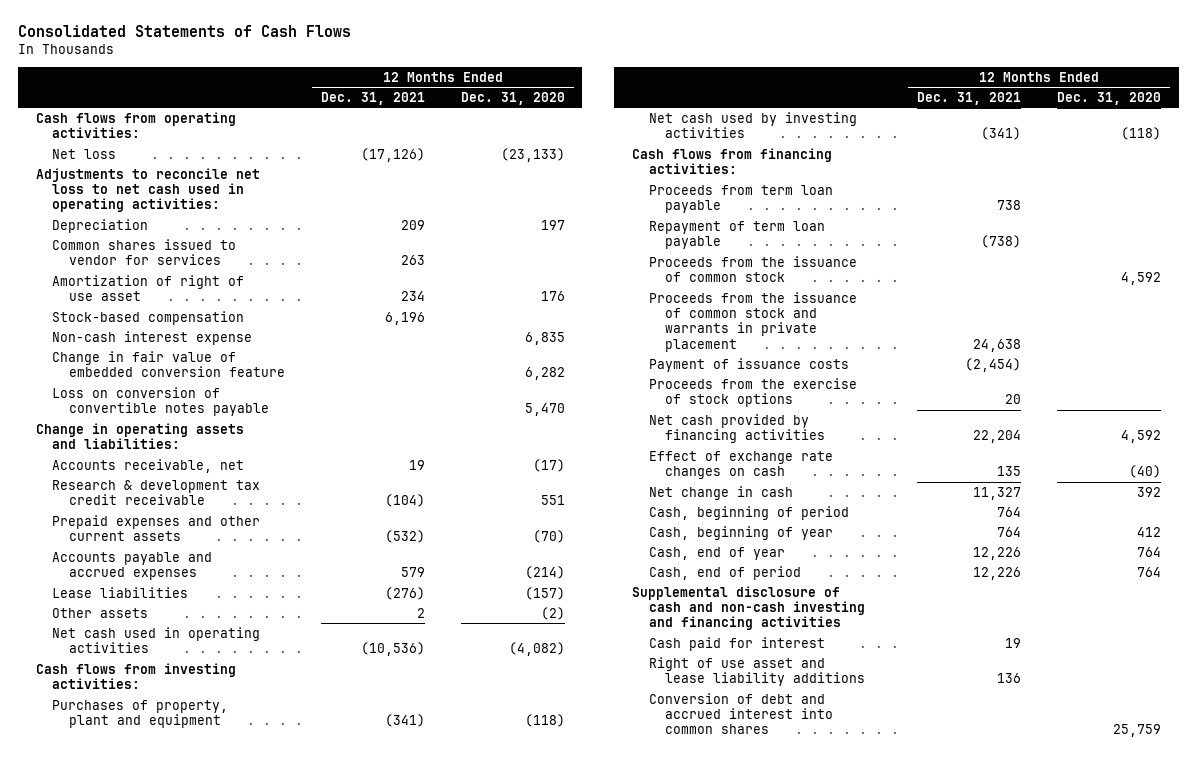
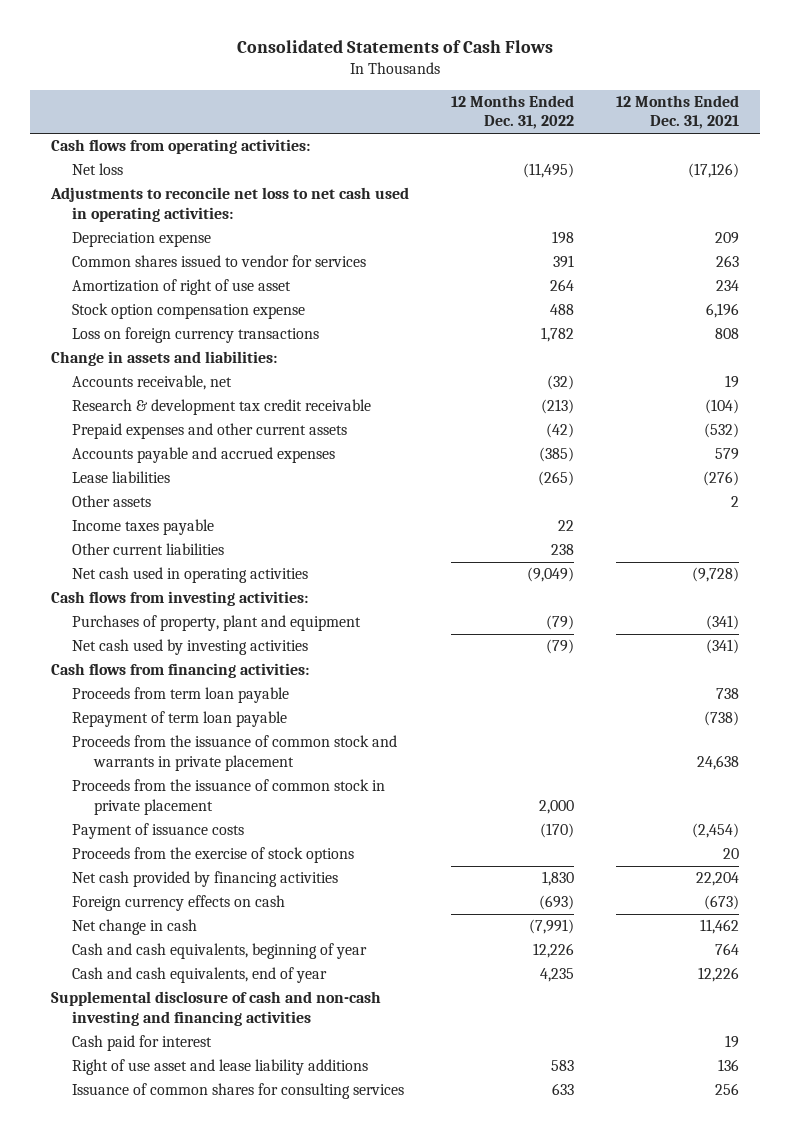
[460,91,565,105] Dec. 31, 2020 -> none
none -> [450,94,574,130] 12 Months Ended Dec. 31, 2022
[52,218,149,233] Depreciation -> [72,232,212,248] Depreciation expense
[52,330,253,345] Non-cash interest expense -> none
[52,350,285,378] Change in fair value of embedded conversion feature -> none
[52,386,269,417] Loss on conversion of convertible notes payable -> none
[52,310,245,325] Stock-based compensation -> [72,303,306,320] Stock option compensation expense
none -> [72,327,320,344] Loss on foreign currency transactions
[35,422,244,450] Change in operating assets and liabilities: -> [50,351,277,367] Change in assets and liabilities:
none -> [72,519,215,536] Income taxes payable
none -> [72,543,225,556] Other current liabilities
[360,642,425,657] (10,536) -> [691,567,739,583] (9,728)
[648,255,857,283] Proceeds from the issuance of common stock -> none
none -> [72,779,386,815] Proceeds from the issuance of common stock in private placement
[648,505,849,520] Cash, beginning of period -> none
[648,565,801,580] Cash, end of period -> none
[648,450,833,480] Effect of exchange rate changes on cash -> [72,895,286,912] Foreign currency effects on cash
[997,466,1022,477] 135 -> [703,895,739,911] (673)
[973,486,1022,500] 11,327 -> [699,919,739,935] 11,462
[648,525,833,540] Cash, beginning of year -> [72,943,368,960] Cash and cash equivalents, beginning of year
[648,546,785,560] Cash, end of year -> [72,967,328,984] Cash and cash equivalents, end of year
[648,692,834,735] Conversion of debt and accrued interest into common shares -> none
none -> [72,1083,405,1100] Issuance of common shares for consulting services

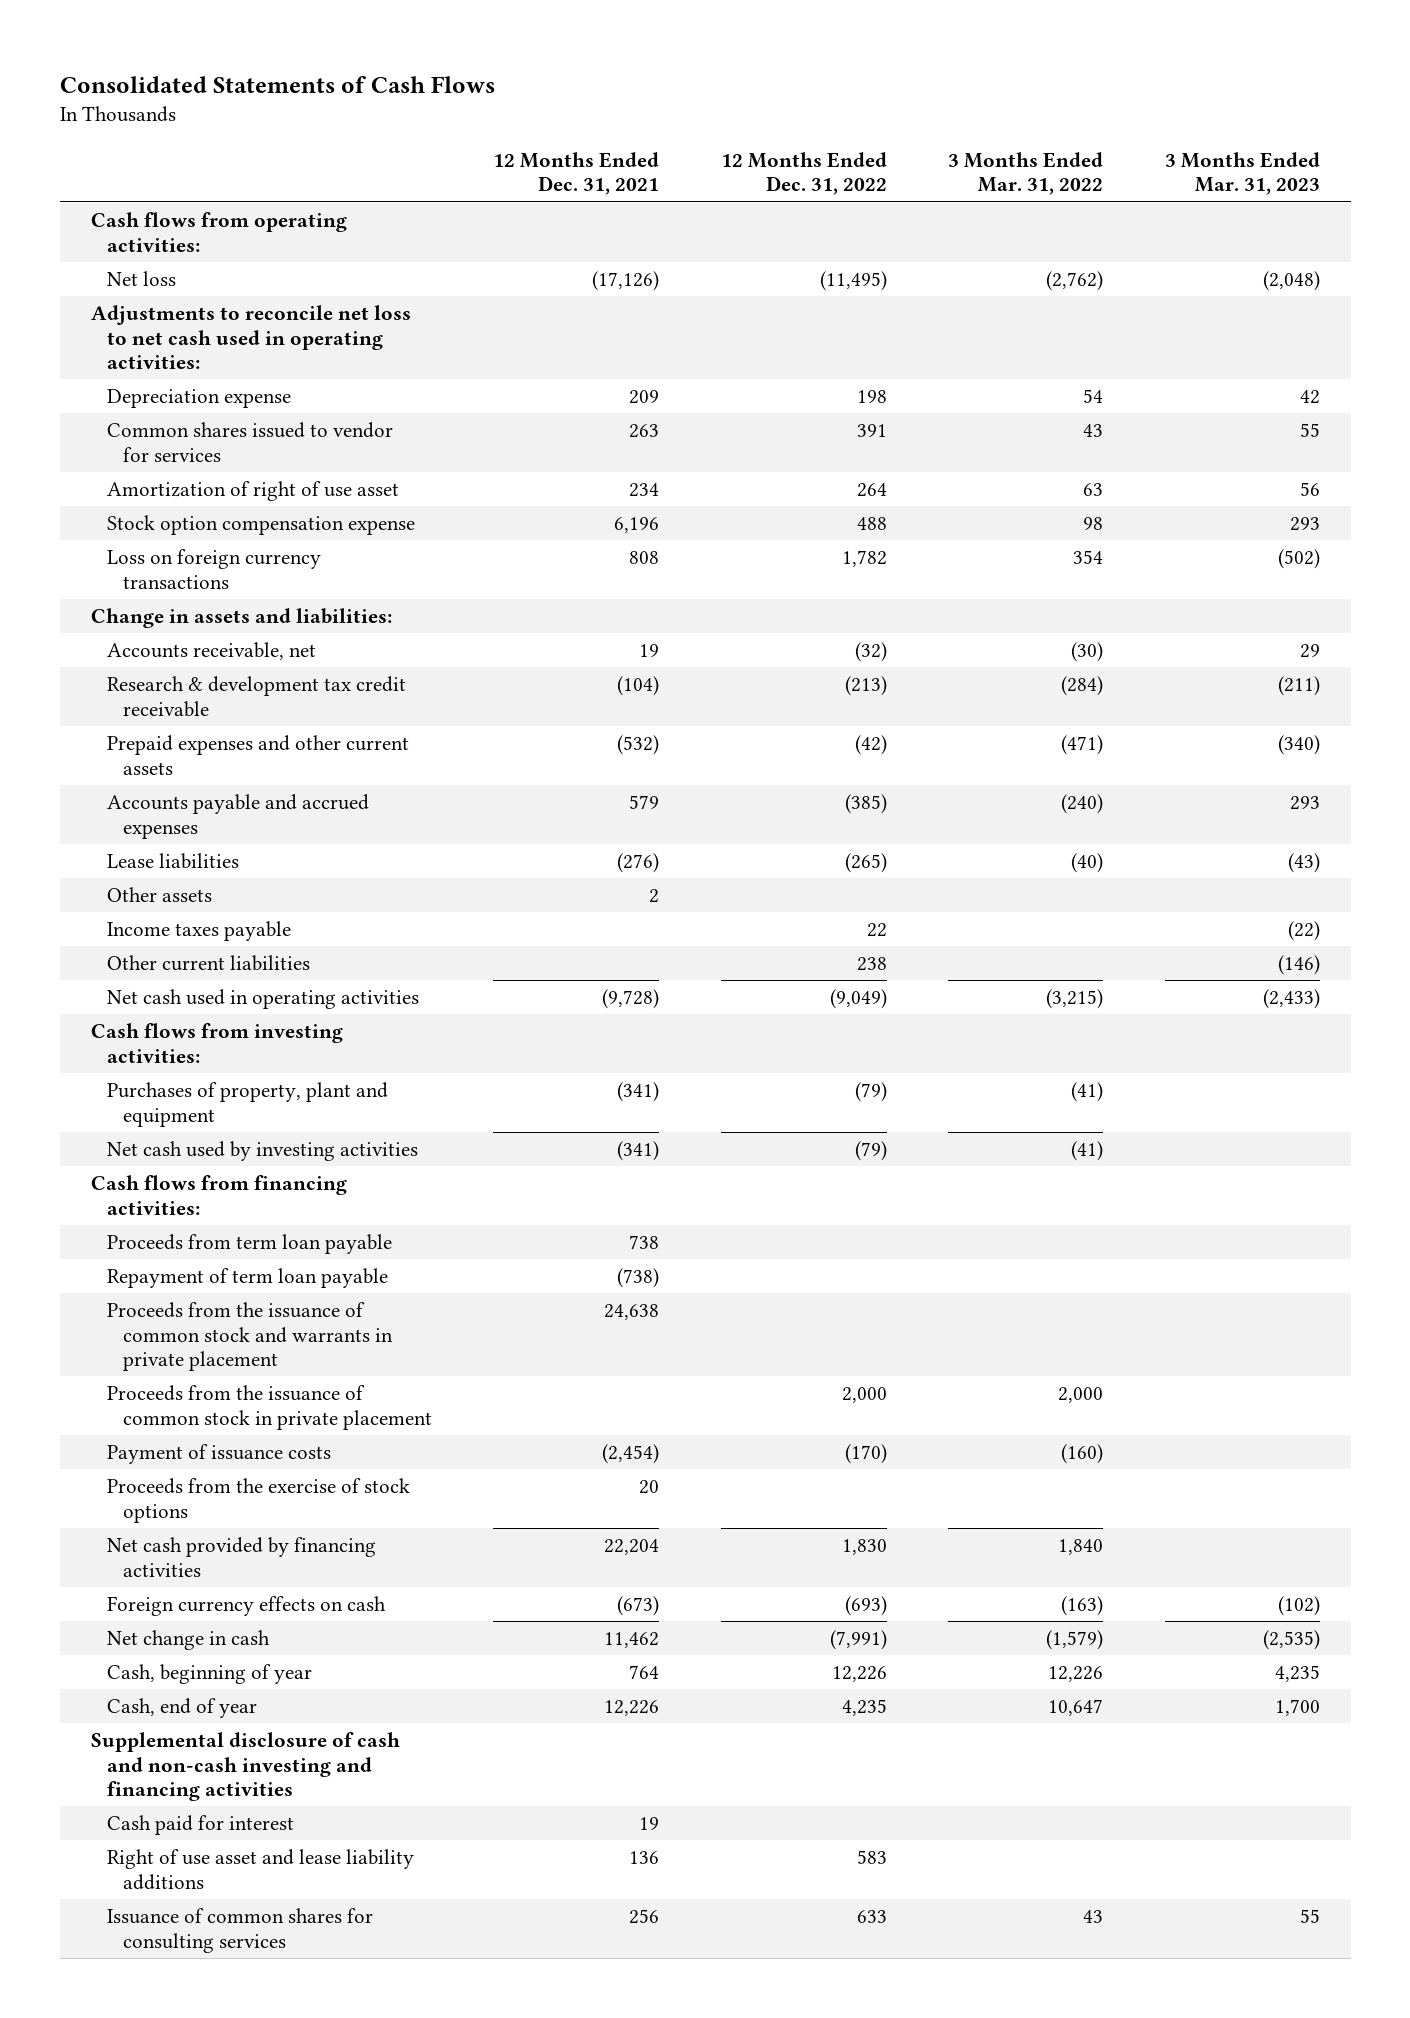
none -> [948,151,1104,196] 3 Months Ended Mar. 31, 2022
none -> [1164,151,1320,196] 3 Months Ended Mar. 31, 2023
[72,943,368,960] Cash and cash equivalents, beginning of year -> [106,1664,312,1685] Cash, beginning of year
[72,967,328,984] Cash and cash equivalents, end of year -> [106,1698,257,1719] Cash, end of year

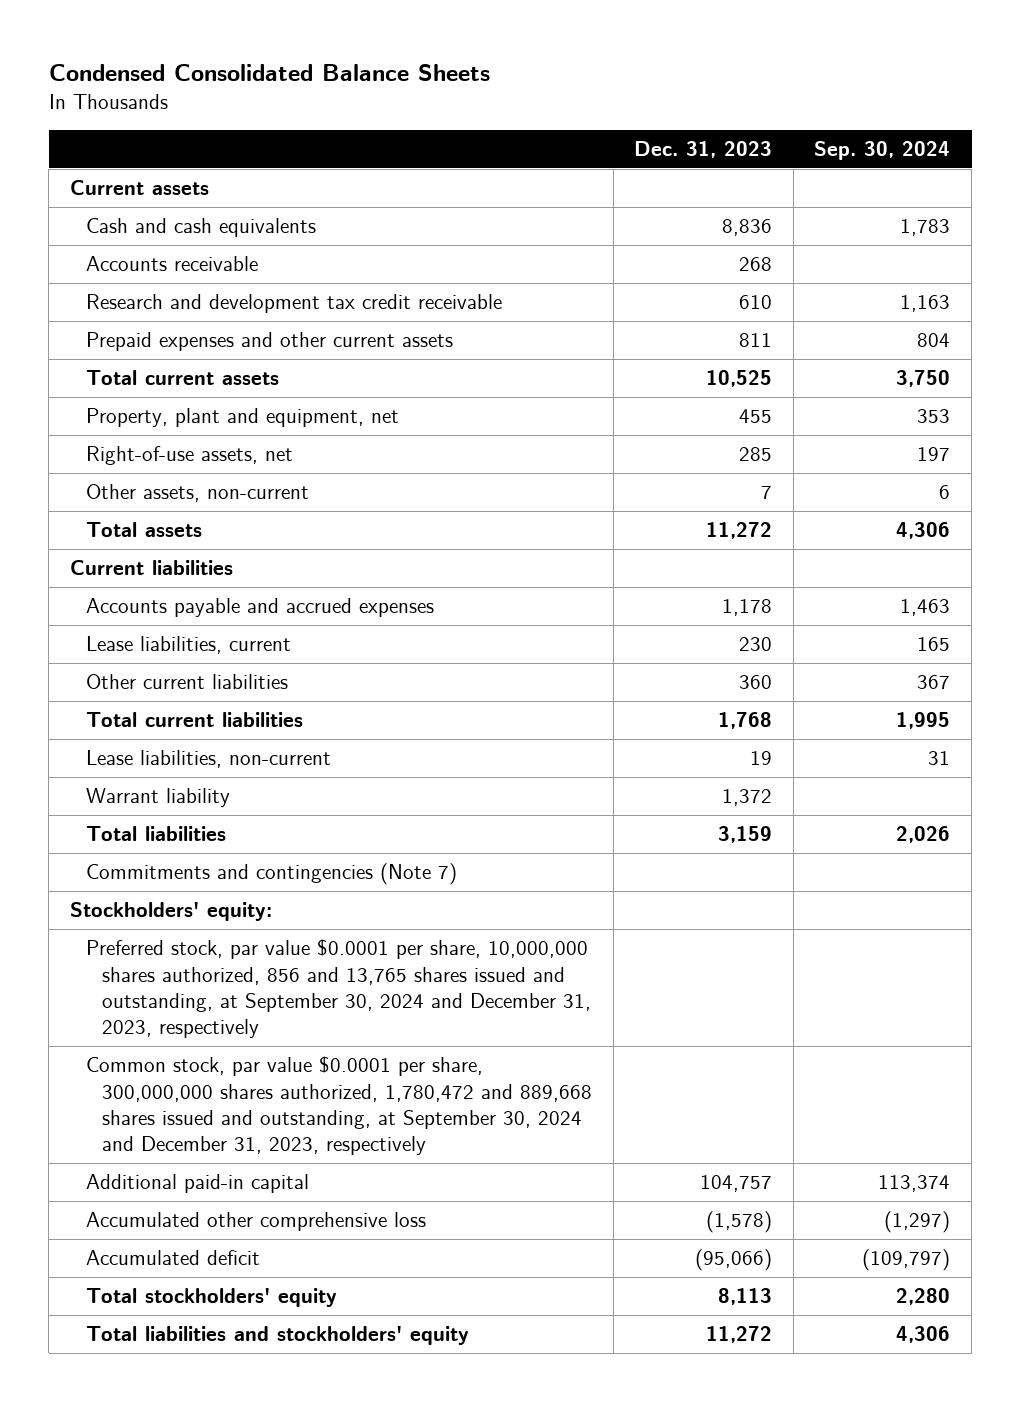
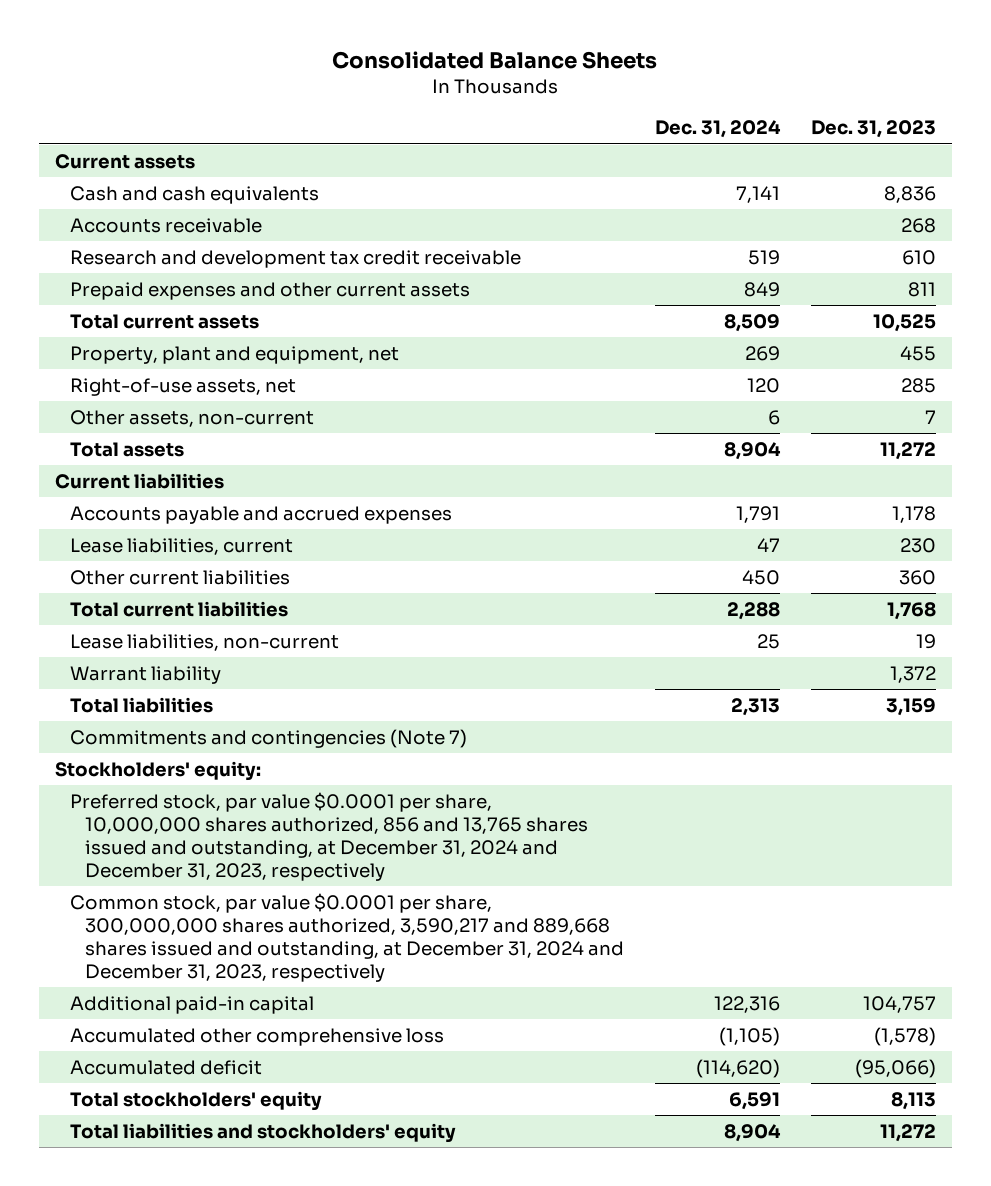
[48,63,490,81] Condensed Consolidated Balance Sheets -> [332,51,658,70] Consolidated Balance Sheets
[814,140,951,160] Sep. 30, 2024 -> none
none -> [654,120,781,139] Dec. 31, 2024
[85,939,591,1039] Preferred stock, par value $0.0001 per share, 10,000,000 shares authorized, 856 and 13,765 shares issued and outstanding, at September 30, 2024 and December 31, 2023, respectively -> [69,791,588,882] Preferred stock, par value $0.0001 per share, 10,000,000 shares authorized, 856 and 13,765 shares issued and outstanding, at December 31, 2024 and December 31, 2023, respectively
[85,1056,592,1156] Common stock, par value $0.0001 per share, 300,000,000 shares authorized, 1,780,472 and 889,668 shares issued and outstanding, at September 30, 2024 and December 31, 2023, respectively -> [69,892,624,983] Common stock, par value $0.0001 per share, 300,000,000 shares authorized, 3,590,217 and 889,668 shares issued and outstanding, at December 31, 2024 and December 31, 2023, respectively

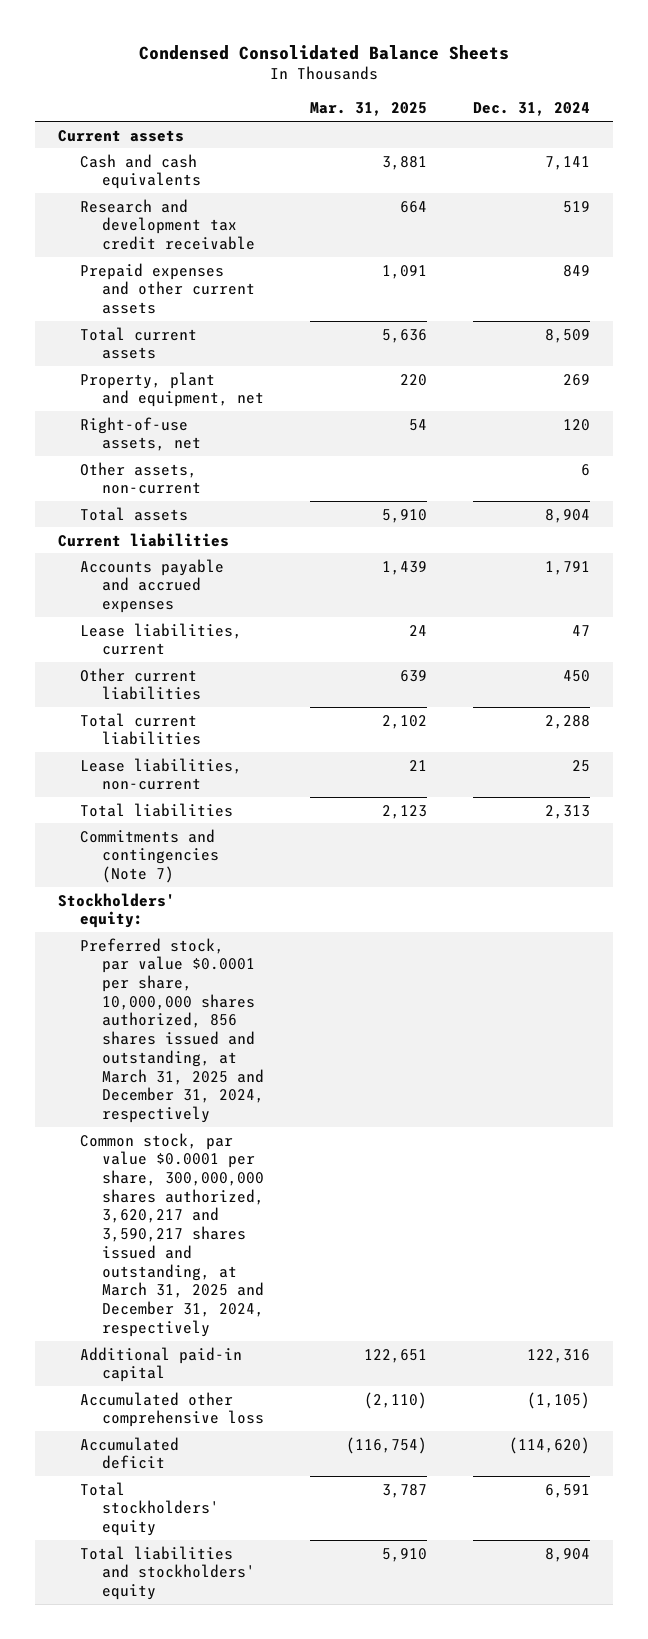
[332,51,658,70] Consolidated Balance Sheets -> [138,44,509,60] Condensed Consolidated Balance Sheets
[811,120,937,139] Dec. 31, 2023 -> none
none -> [309,102,427,117] Mar. 31, 2025
[69,217,262,233] Accounts receivable -> none
[69,665,221,684] Warrant liability -> none
[69,791,588,882] Preferred stock, par value $0.0001 per share, 10,000,000 shares authorized, 856 and 13,765 shares issued and outstanding, at December 31, 2024 and December 31, 2023, respectively -> [79,937,264,1124] Preferred stock, par value $0.0001 per share, 10,000,000 shares authorized, 856 shares issued and outstanding, at March 31, 2025 and December 31, 2024, respectively
[69,892,624,983] Common stock, par value $0.0001 per share, 300,000,000 shares authorized, 3,590,217 and 889,668 shares issued and outstanding, at December 31, 2024 and December 31, 2023, respectively -> [79,1132,264,1337] Common stock, par value $0.0001 per share, 300,000,000 shares authorized, 3,620,217 and 3,590,217 shares issued and outstanding, at March 31, 2025 and December 31, 2024, respectively

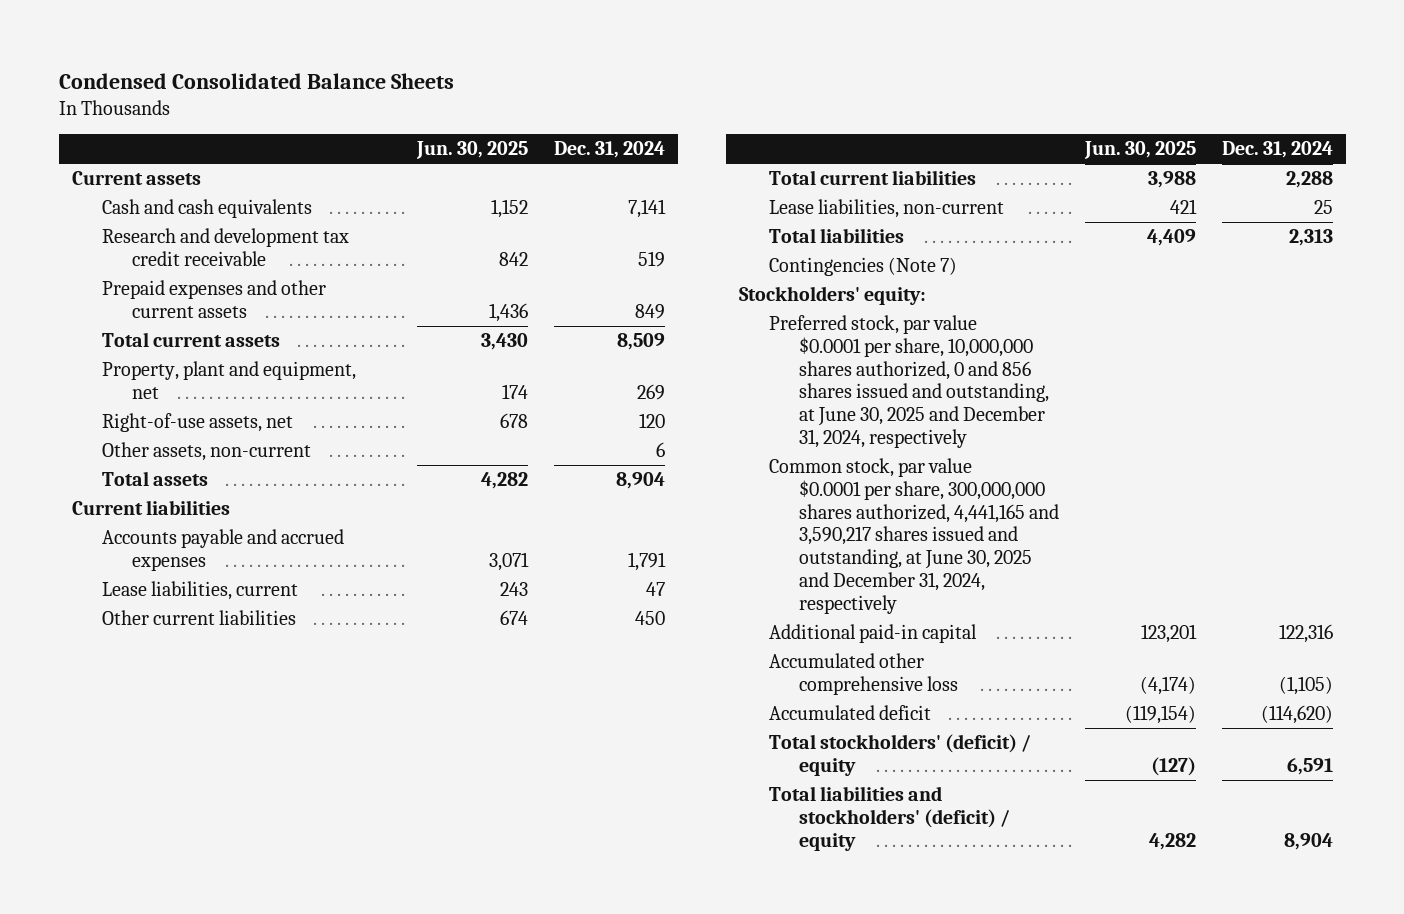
[309,102,427,117] Mar. 31, 2025 -> none
none -> [416,141,529,160] Jun. 30, 2025
[79,828,219,884] Commitments and contingencies (Note 7) -> [769,257,958,277] Contingencies (Note 7)
[79,937,264,1124] Preferred stock, par value $0.0001 per share, 10,000,000 shares authorized, 856 shares issued and outstanding, at March 31, 2025 and December 31, 2024, respectively -> [769,315,1050,448] Preferred stock, par value $0.0001 per share, 10,000,000 shares authorized, 0 and 856 shares issued and outstanding, at June 30, 2025 and December 31, 2024, respectively
[79,1132,264,1337] Common stock, par value $0.0001 per share, 300,000,000 shares authorized, 3,620,217 and 3,590,217 shares issued and outstanding, at March 31, 2025 and December 31, 2024, respectively -> [769,458,1060,614] Common stock, par value $0.0001 per share, 300,000,000 shares authorized, 4,441,165 and 3,590,217 shares issued and outstanding, at June 30, 2025 and December 31, 2024, respectively
[79,1481,219,1537] Total stockholders' equity -> [769,734,1032,776] Total stockholders' (deficit) / equity
[79,1545,255,1601] Total liabilities and stockholders' equity -> [769,786,1011,851] Total liabilities and stockholders' (deficit) / equity

